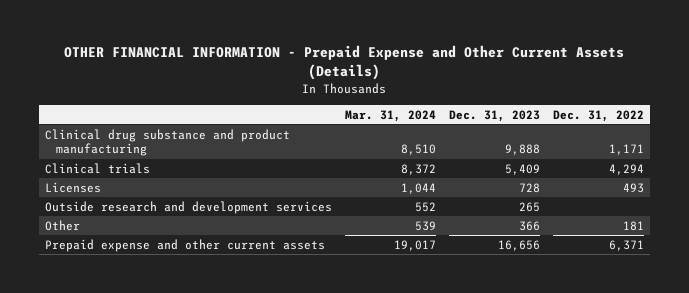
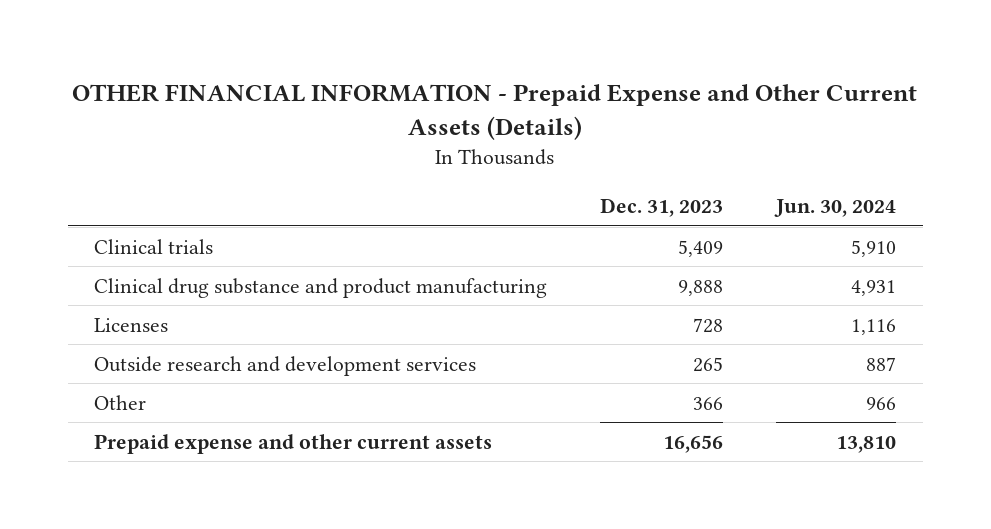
[344,109,436,122] Mar. 31, 2024 -> none
[552,109,644,122] Dec. 31, 2022 -> none
none -> [774,198,897,217] Jun. 30, 2024
[44,128,290,157] Clinical drug substance and product manufacturing -> [94,277,548,298] Clinical drug substance and product manufacturing

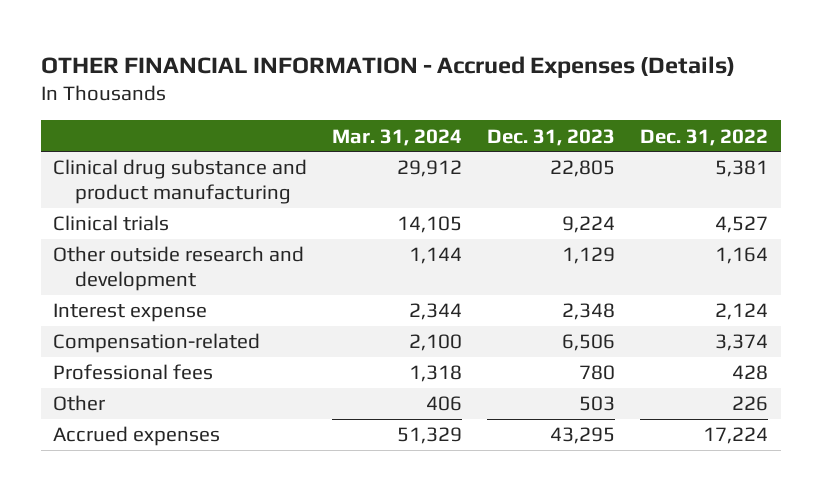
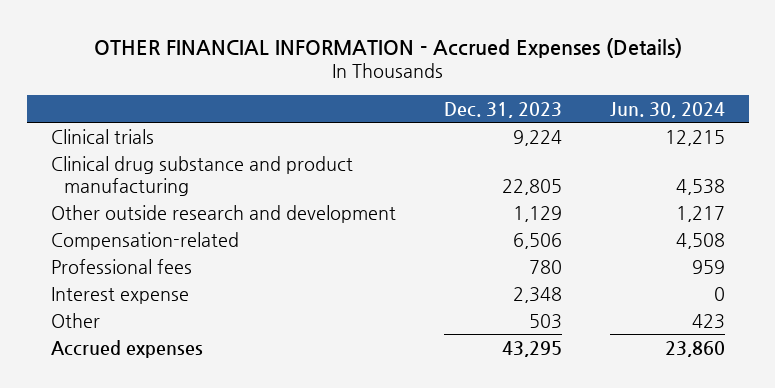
[332,128,463,146] Mar. 31, 2024 -> none
[640,128,769,146] Dec. 31, 2022 -> none
none -> [609,101,725,118] Jun. 30, 2024
[53,159,308,204] Clinical drug substance and product manufacturing -> [50,155,353,196] Clinical drug substance and product manufacturing
[53,303,208,323] Interest expense -> [50,286,189,304] Interest expense

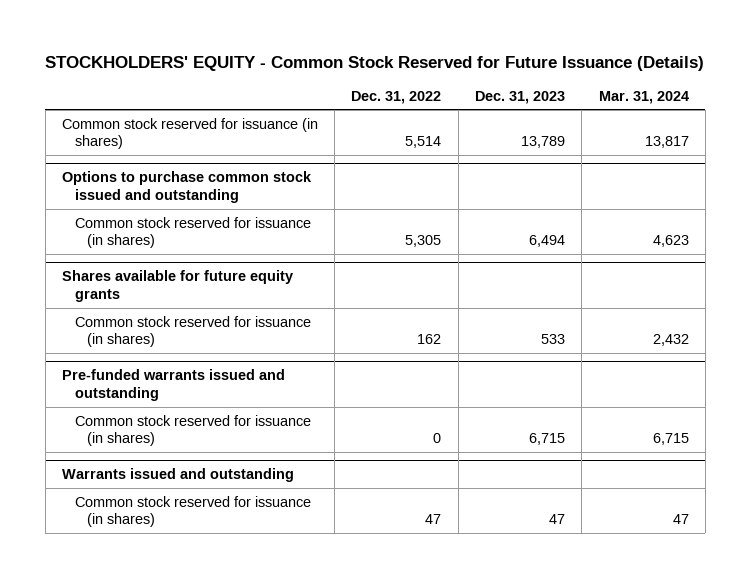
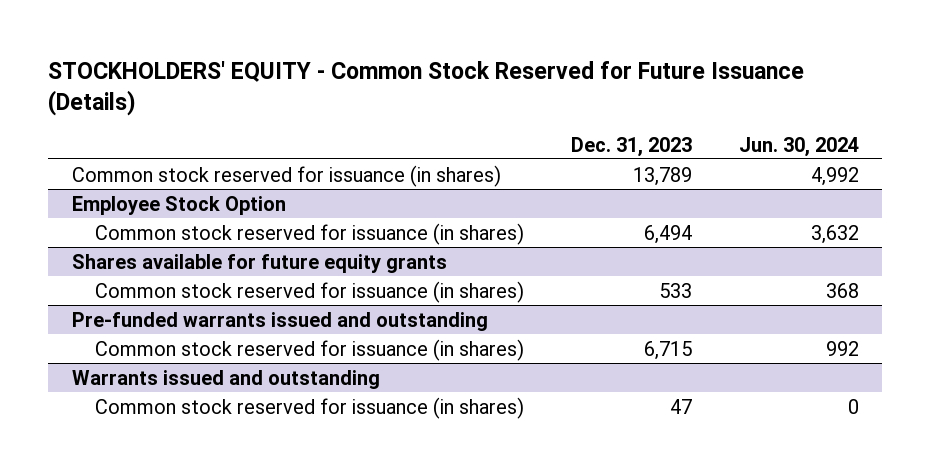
[351,90,442,104] Dec. 31, 2022 -> none
[598,90,689,104] Mar. 31, 2024 -> none
none -> [738,136,859,157] Jun. 30, 2024
[61,171,312,204] Options to purchase common stock issued and outstanding -> [71,195,286,215] Employee Stock Option

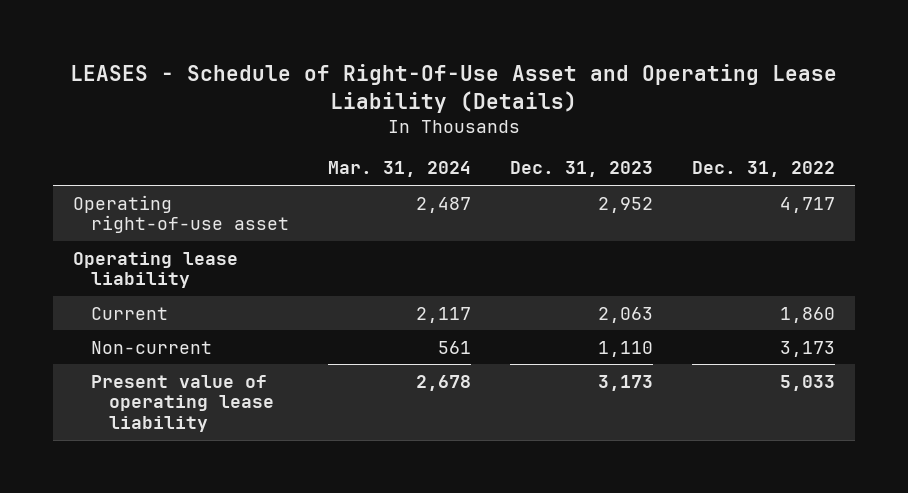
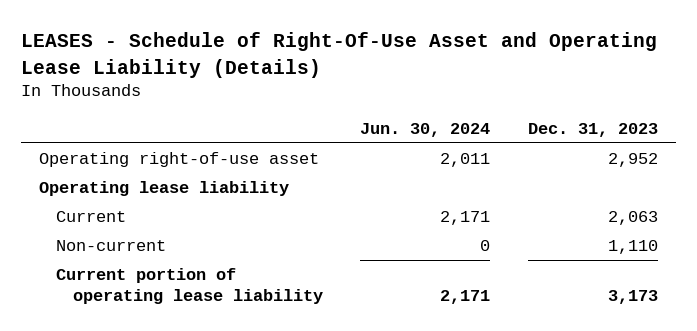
[327,161,471,178] Mar. 31, 2024 -> none
[692,161,836,178] Dec. 31, 2022 -> none
none -> [360,122,491,137] Jun. 30, 2024
[90,374,275,432] Present value of operating lease liability -> [56,268,323,304] Current portion of operating lease liability

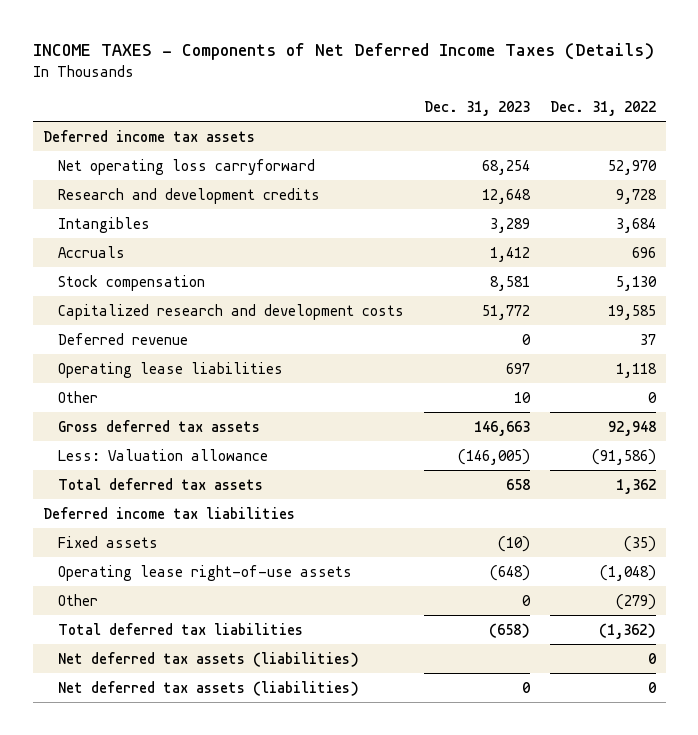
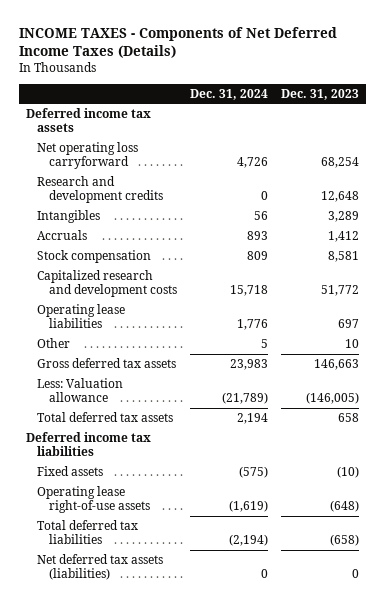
[549,100,656,116] Dec. 31, 2022 -> none
none -> [189,88,268,100] Dec. 31, 2024
[58,332,189,345] Deferred revenue -> none
[58,593,99,606] Other -> none
[58,651,360,667] Net deferred tax assets (liabilities) -> none

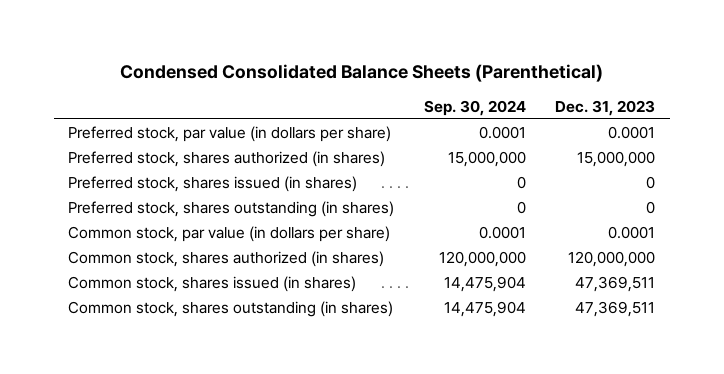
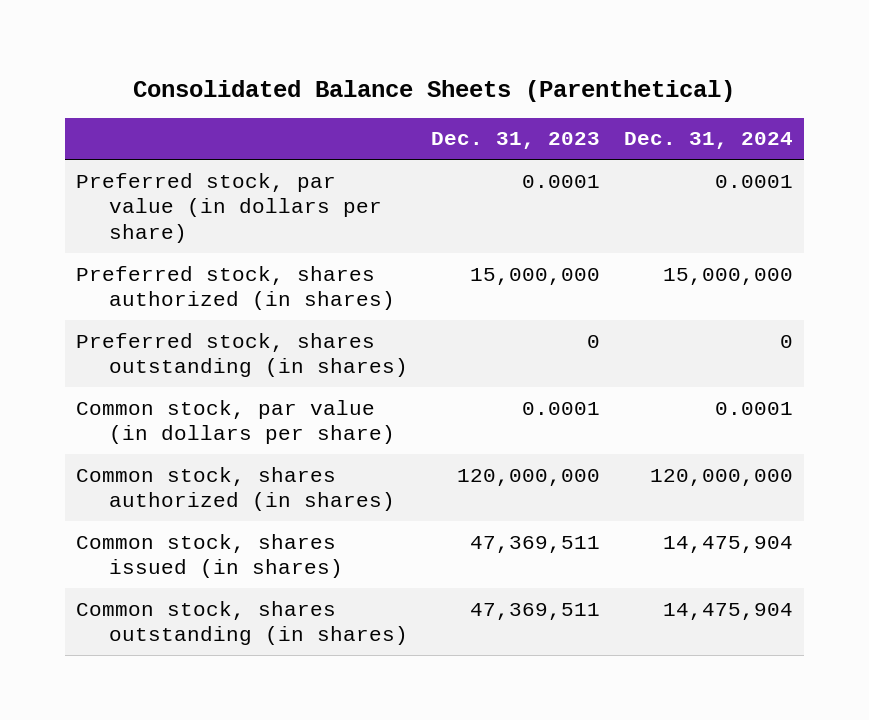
[119,63,603,82] Condensed Consolidated Balance Sheets (Parenthetical) -> [133,79,736,102] Consolidated Balance Sheets (Parenthetical)
[423,99,526,116] Sep. 30, 2024 -> none
none -> [623,132,793,150] Dec. 31, 2024
[68,176,358,193] Preferred stock, shares issued (in shares) -> none

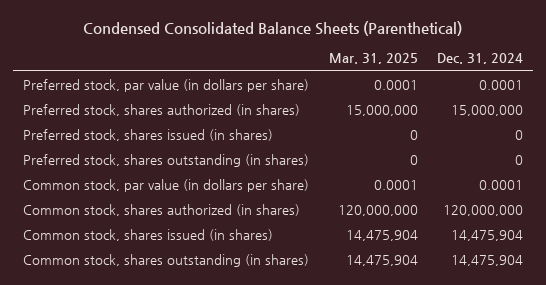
[133,79,736,102] Consolidated Balance Sheets (Parenthetical) -> [83,20,463,36] Condensed Consolidated Balance Sheets (Parenthetical)
[431,132,601,150] Dec. 31, 2023 -> none
none -> [328,53,418,65] Mar. 31, 2025
none -> [23,128,274,141] Preferred stock, shares issued (in shares)

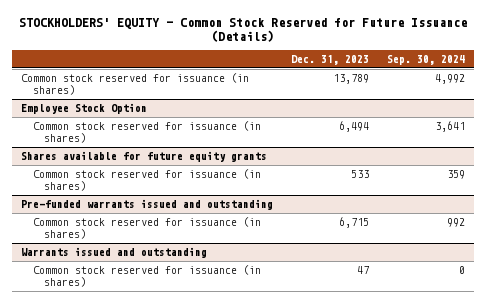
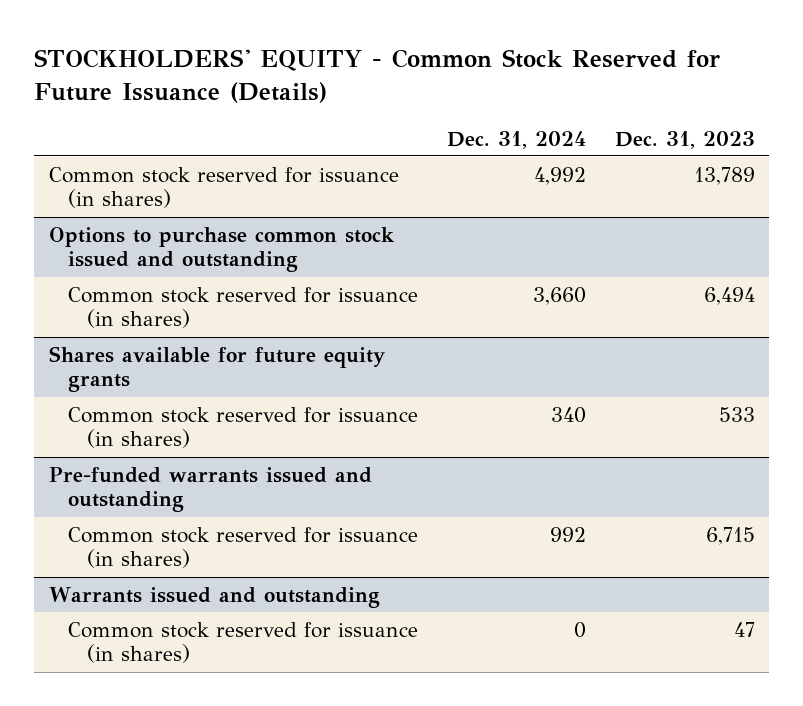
[386,55,465,66] Sep. 30, 2024 -> none
none -> [446,130,586,149] Dec. 31, 2024
[21,103,148,115] Employee Stock Option -> [48,226,395,273] Options to purchase common stock issued and outstanding

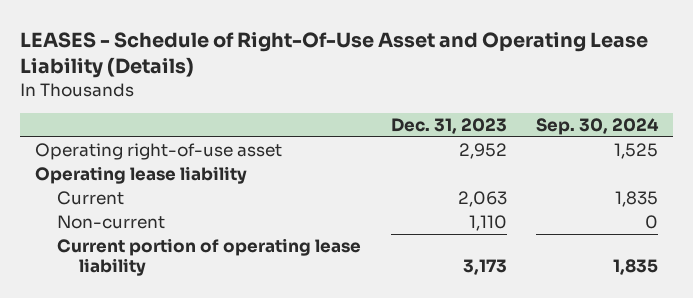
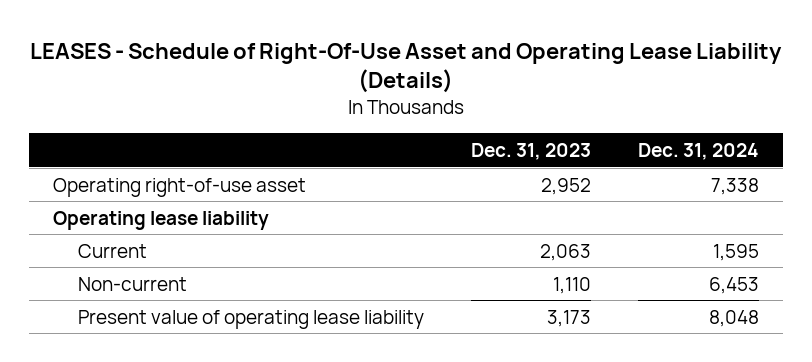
[535,117,659,135] Sep. 30, 2024 -> none
none -> [638,142,760,160] Dec. 31, 2024
[57,238,362,276] Current portion of operating lease liability -> [78,309,425,329] Present value of operating lease liability

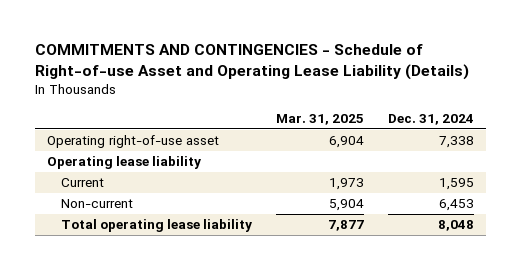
[30,42,783,94] LEASES - Schedule of Right-Of-Use Asset and Operating Lease Liability (Details) -> [34,44,469,81] COMMITMENTS AND CONTINGENCIES - Schedule of Right-of-use Asset and Operating Lease Liability (Details)
[471,142,592,160] Dec. 31, 2023 -> none
none -> [276,114,365,126] Mar. 31, 2025
[78,309,425,329] Present value of operating lease liability -> [61,219,253,233] Total operating lease liability

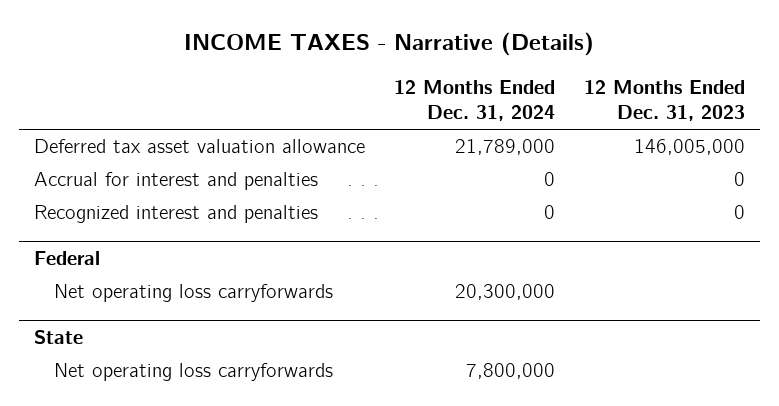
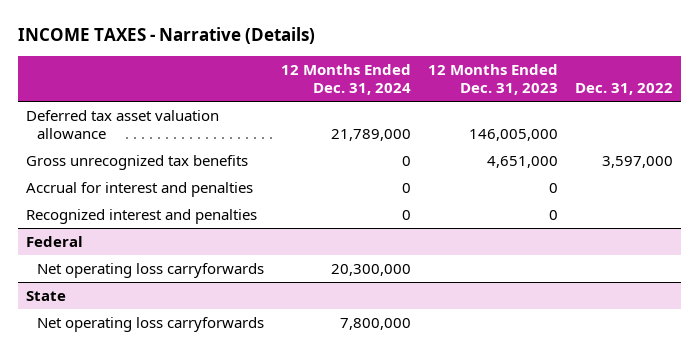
none -> [574,82,673,95] Dec. 31, 2022
none -> [26,154,249,170] Gross unrecognized tax benefits

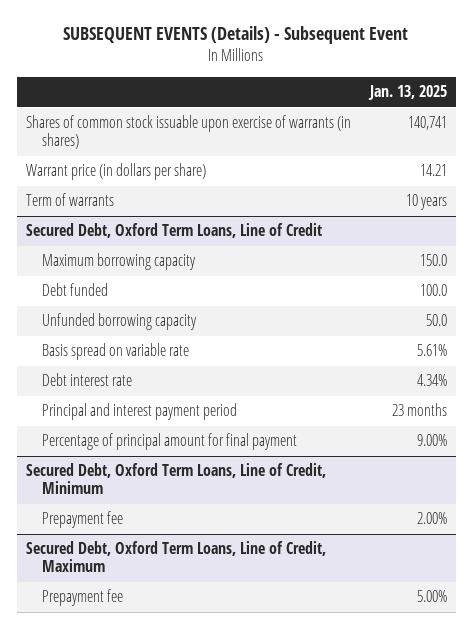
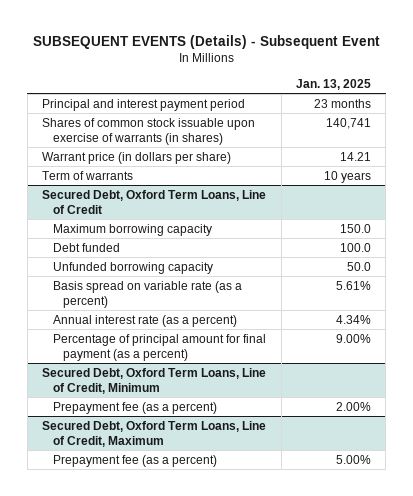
none -> [42,98,246,111] Principal and interest payment period
[42,403,238,421] Principal and interest payment period -> none
[42,343,190,361] Basis spread on variable rate -> [52,280,242,309] Basis spread on variable rate (as a percent)
[42,373,133,387] Debt interest rate -> [52,314,237,327] Annual interest rate (as a percent)
[42,433,298,451] Percentage of principal amount for final payment -> [52,333,266,362] Percentage of principal amount for final payment (as a percent)
[42,511,124,529] Prepayment fee -> [52,401,217,414] Prepayment fee (as a percent)
[42,589,124,607] Prepayment fee -> [52,454,217,467] Prepayment fee (as a percent)

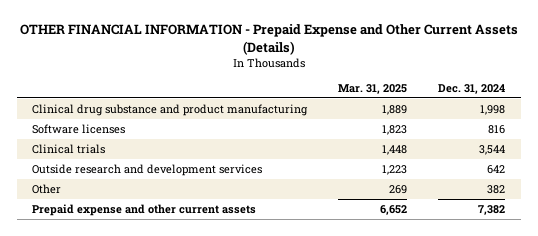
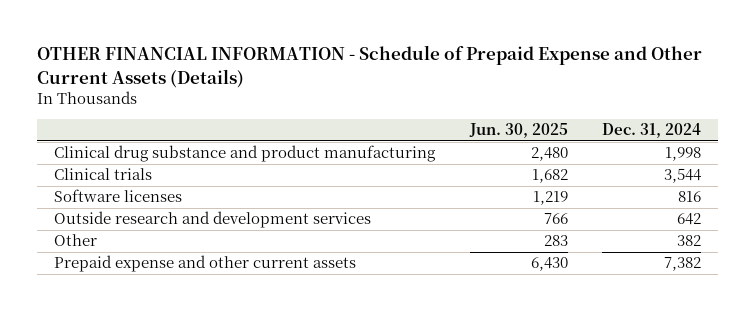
[19,24,518,55] OTHER FINANCIAL INFORMATION - Prepaid Expense and Other Current Assets (Details) -> [37,45,703,88] OTHER FINANCIAL INFORMATION - Schedule of Prepaid Expense and Other Current Assets (Details)
[338,83,408,94] Mar. 31, 2025 -> none
none -> [468,123,568,139] Jun. 30, 2025
[32,123,126,134] Software licenses -> [54,189,183,203] Software licenses

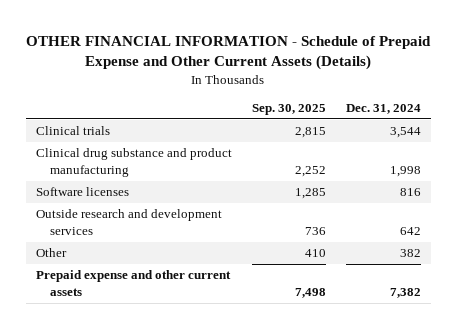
[468,123,568,139] Jun. 30, 2025 -> none
none -> [251,104,326,116] Sep. 30, 2025
[54,145,437,163] Clinical drug substance and product manufacturing -> [35,148,232,177] Clinical drug substance and product manufacturing

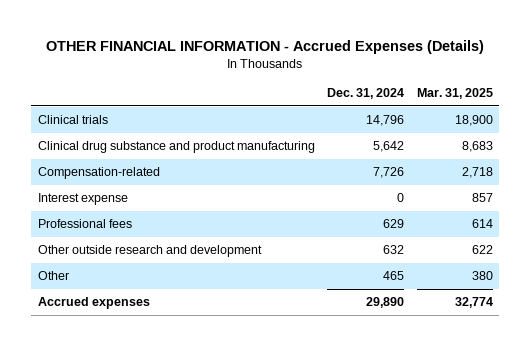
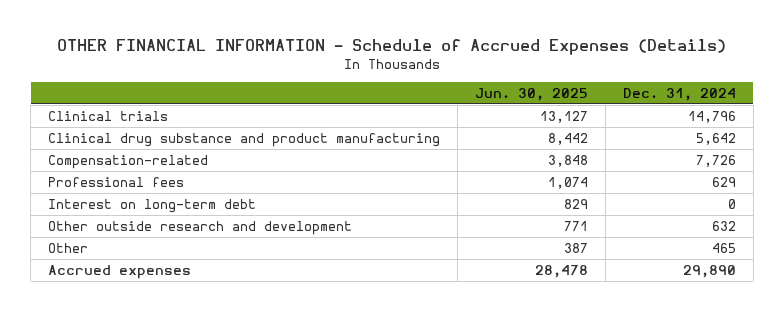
[46,39,485,54] OTHER FINANCIAL INFORMATION - Accrued Expenses (Details) -> [56,38,726,55] OTHER FINANCIAL INFORMATION - Schedule of Accrued Expenses (Details)
[417,88,494,100] Mar. 31, 2025 -> none
none -> [474,87,588,101] Jun. 30, 2025
[37,193,128,206] Interest expense -> none
none -> [47,199,256,214] Interest on long-term debt

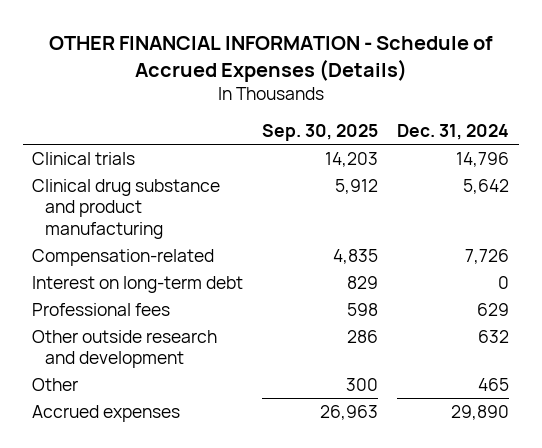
[474,87,588,101] Jun. 30, 2025 -> none
none -> [262,124,379,142] Sep. 30, 2025
[47,177,184,188] Professional fees -> [32,302,171,316] Professional fees

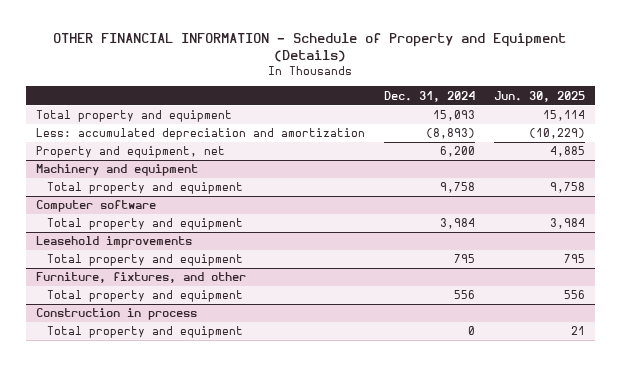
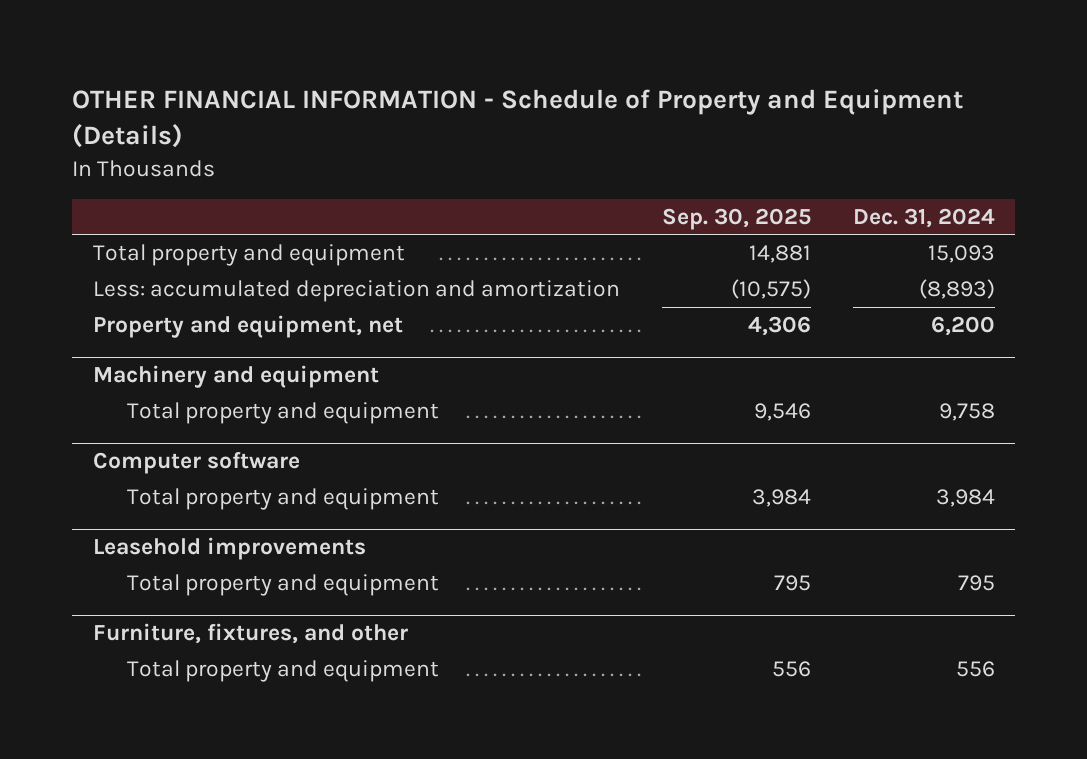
[494,90,586,102] Jun. 30, 2025 -> none
none -> [661,207,811,230] Sep. 30, 2025
[35,308,197,321] Construction in process -> none
[46,326,243,339] Total property and equipment -> none

